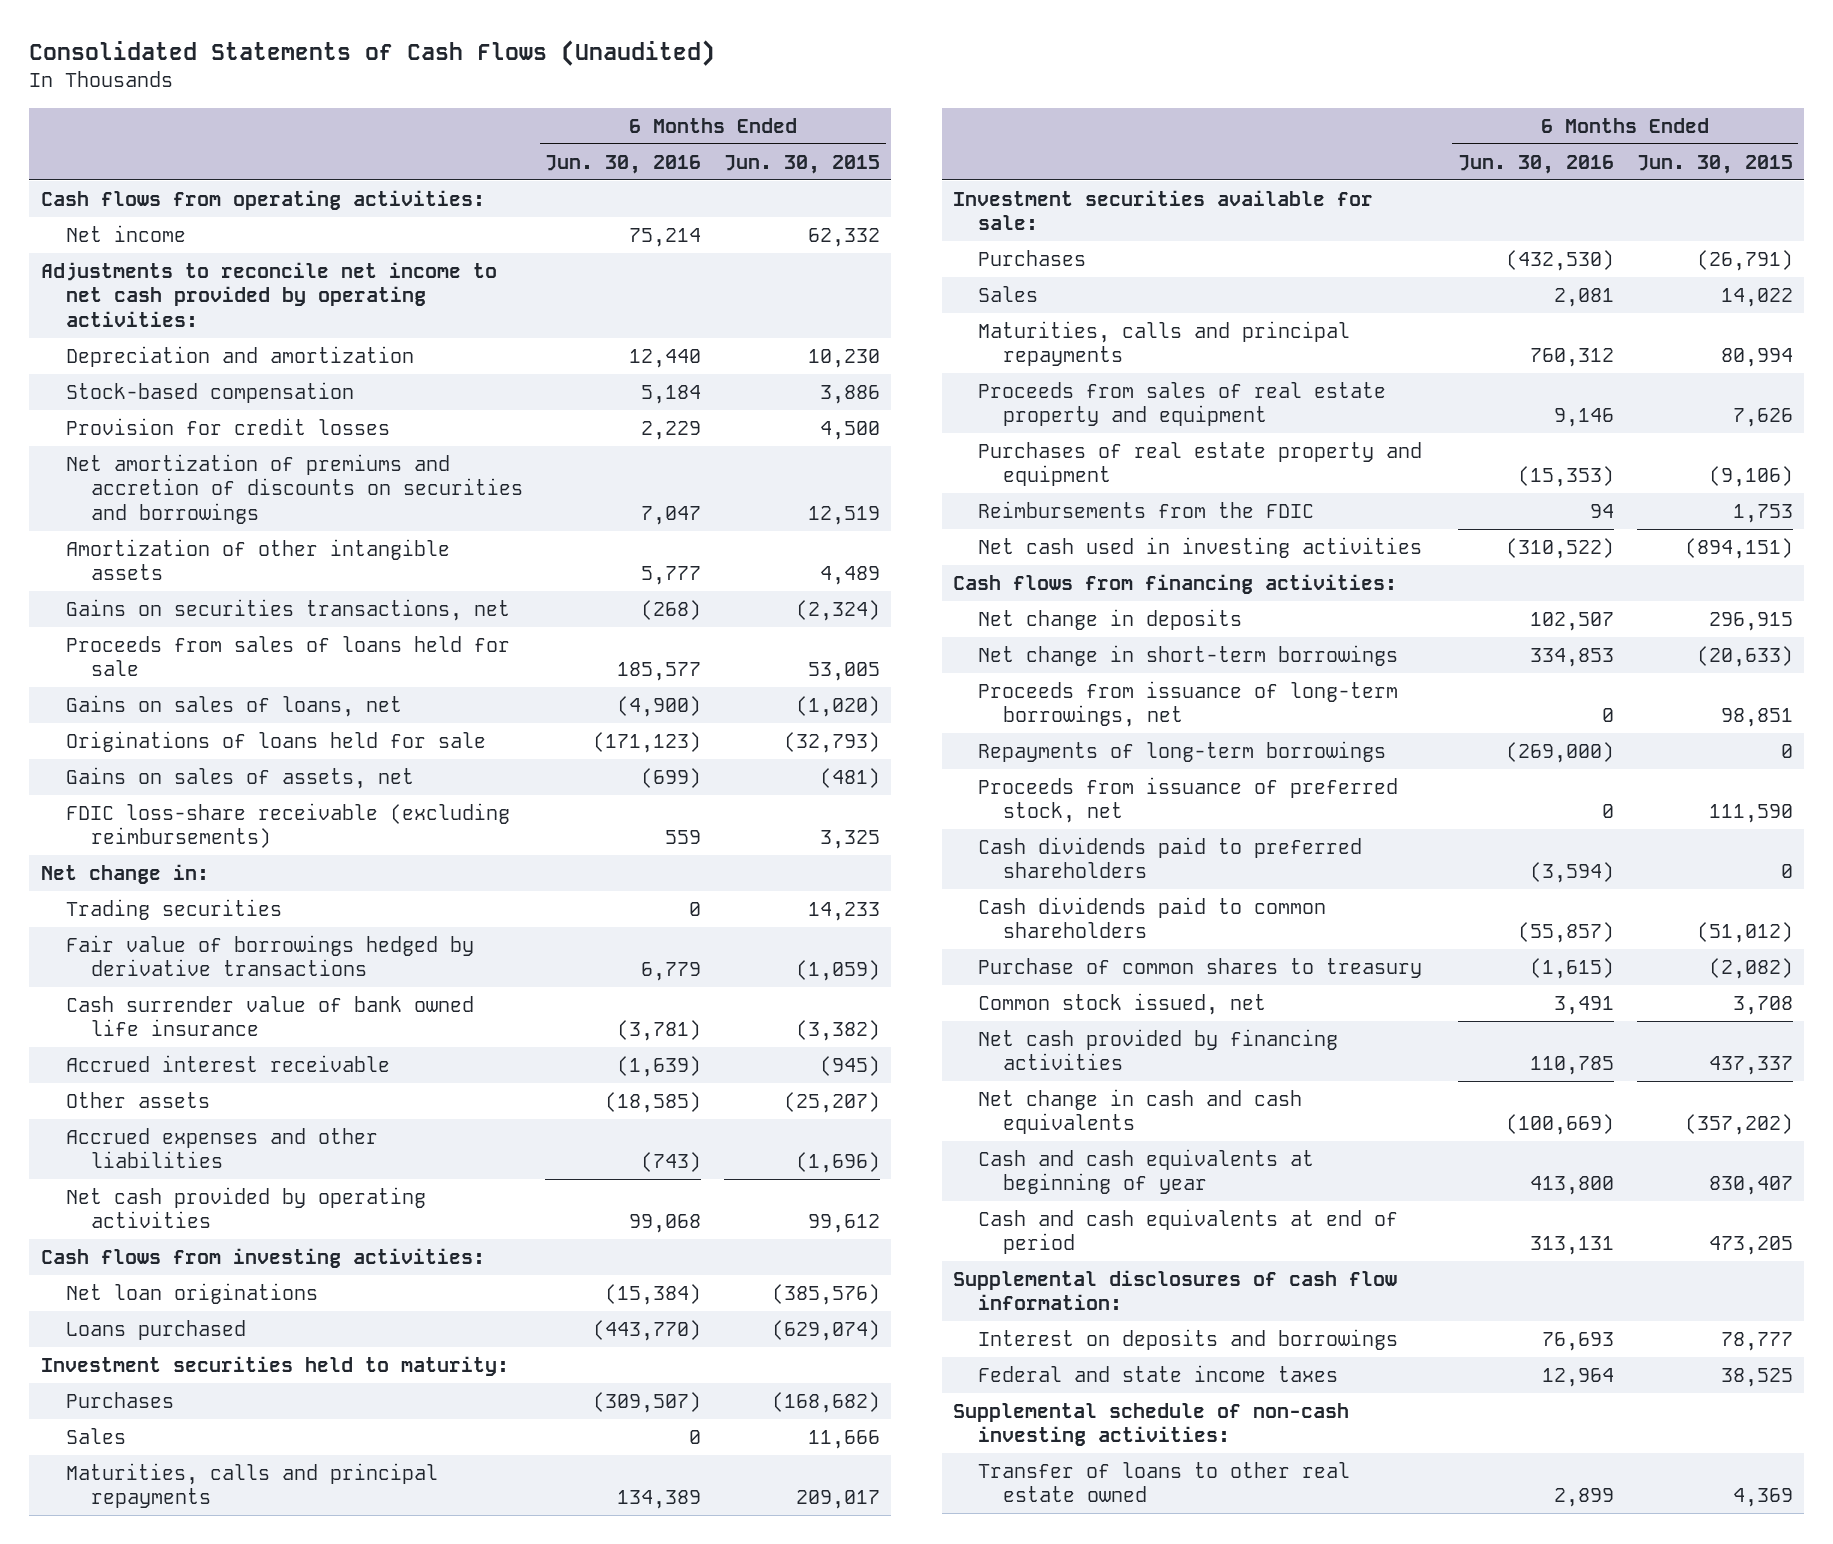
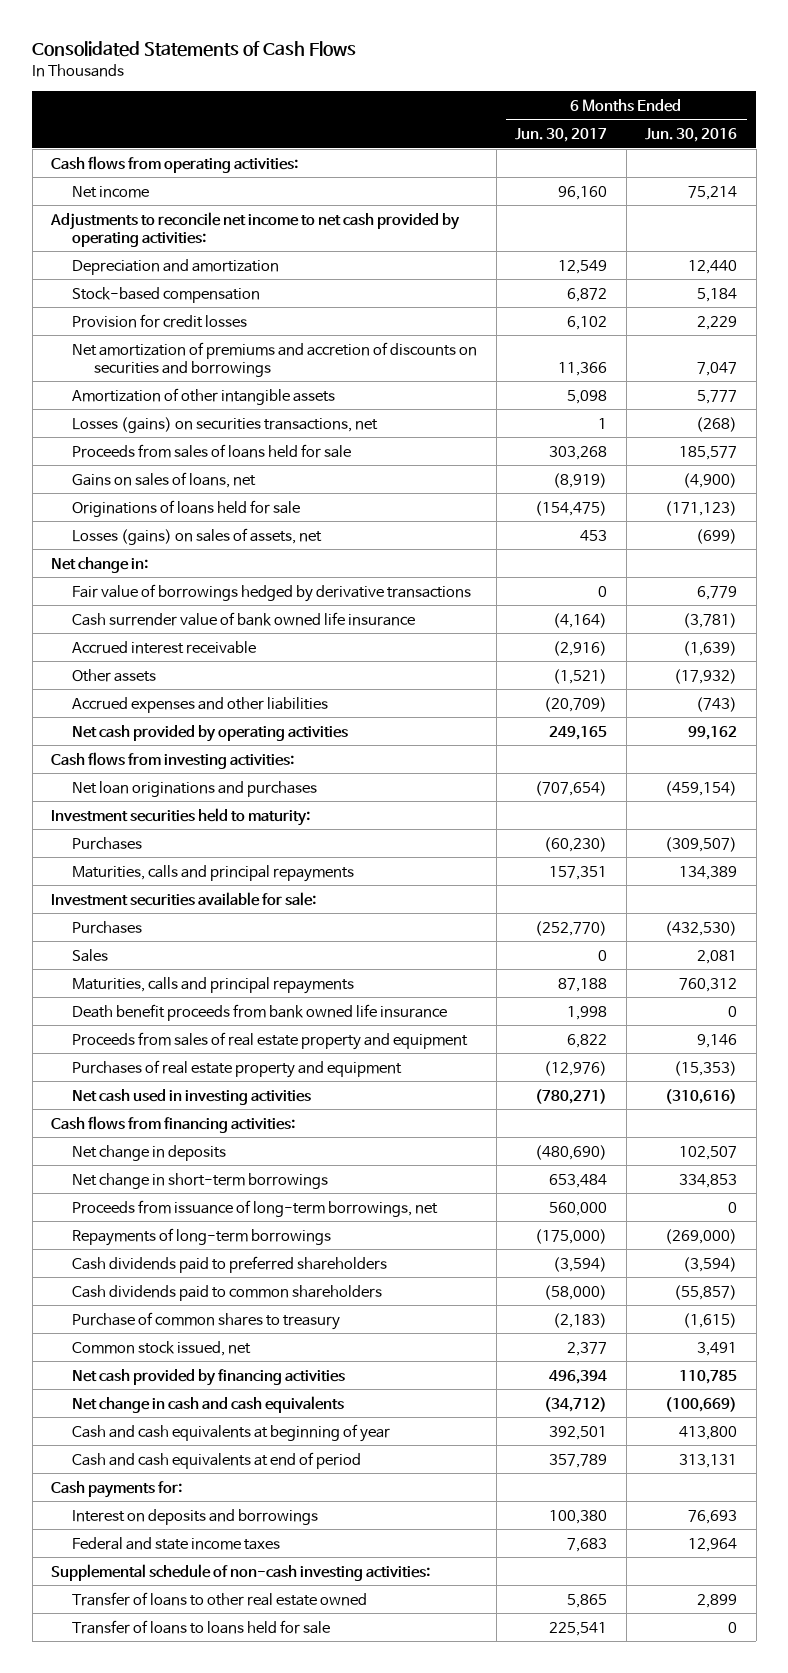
[29,40,716,67] Consolidated Statements of Cash Flows (Unaudited) -> [32,41,357,58] Consolidated Statements of Cash Flows
[724,154,881,174] Jun. 30, 2015 -> none
none -> [515,127,608,142] Jun. 30, 2017
[65,599,510,622] Gains on securities transactions, net -> [72,416,379,433] Losses (gains) on securities transactions, net
[65,803,510,849] FDIC loss-share receivable (excluding reimbursements) -> none
[65,767,414,790] Gains on sales of assets, net -> [72,527,323,545] Losses (gains) on sales of assets, net
[65,899,282,921] Trading securities -> none
[605,1092,702,1114] (18,585) -> [674,668,738,684] (17,932)
[629,1214,702,1234] 99,068 -> [688,725,738,740] 99,162
[65,1320,246,1341] Loans purchased -> none
[65,1283,318,1305] Net loan originations -> [72,780,318,797] Net loan originations and purchases
[605,1284,702,1306] (15,384) -> [665,780,738,796] (459,154)
[65,1428,126,1445] Sales -> none
none -> [72,1003,448,1021] Death benefit proceeds from bank owned life insurance
[978,501,1315,519] Reimbursements from the FDIC -> none
[1505,538,1614,560] (310,522) -> [665,1088,738,1104] (310,616)
[978,777,1399,824] Proceeds from issuance of preferred stock, net -> none
[953,1270,1398,1311] Supplemental disclosures of cash flow information: -> none
none -> [51,1480,183,1498] Cash payments for:
none -> [72,1619,331,1634] Transfer of loans to loans held for sale

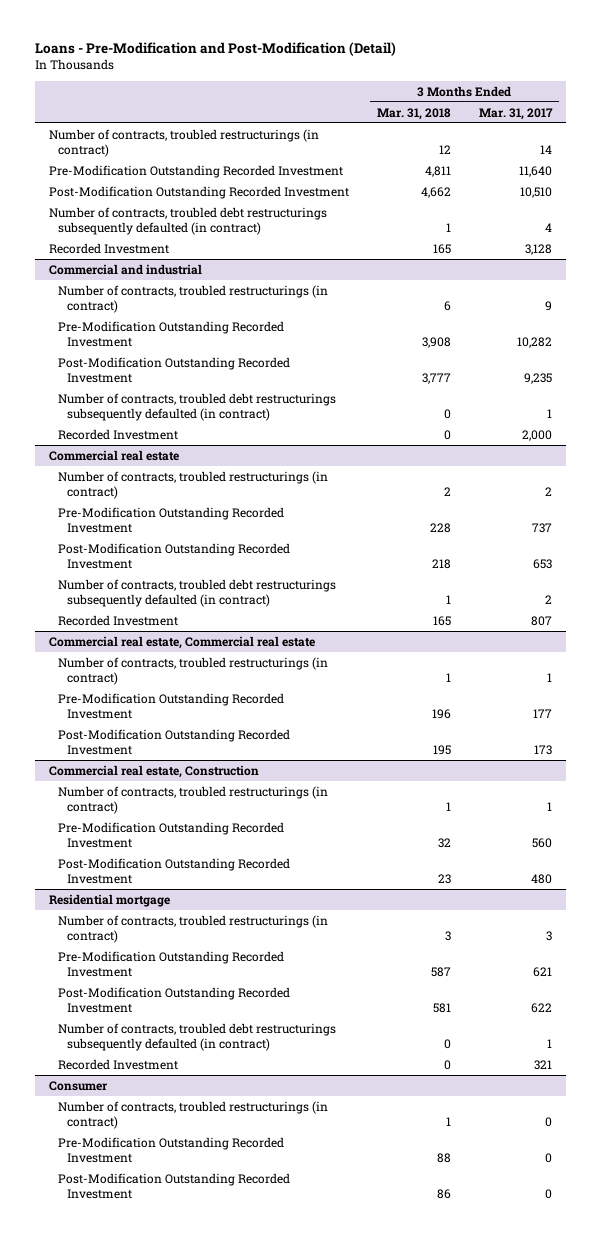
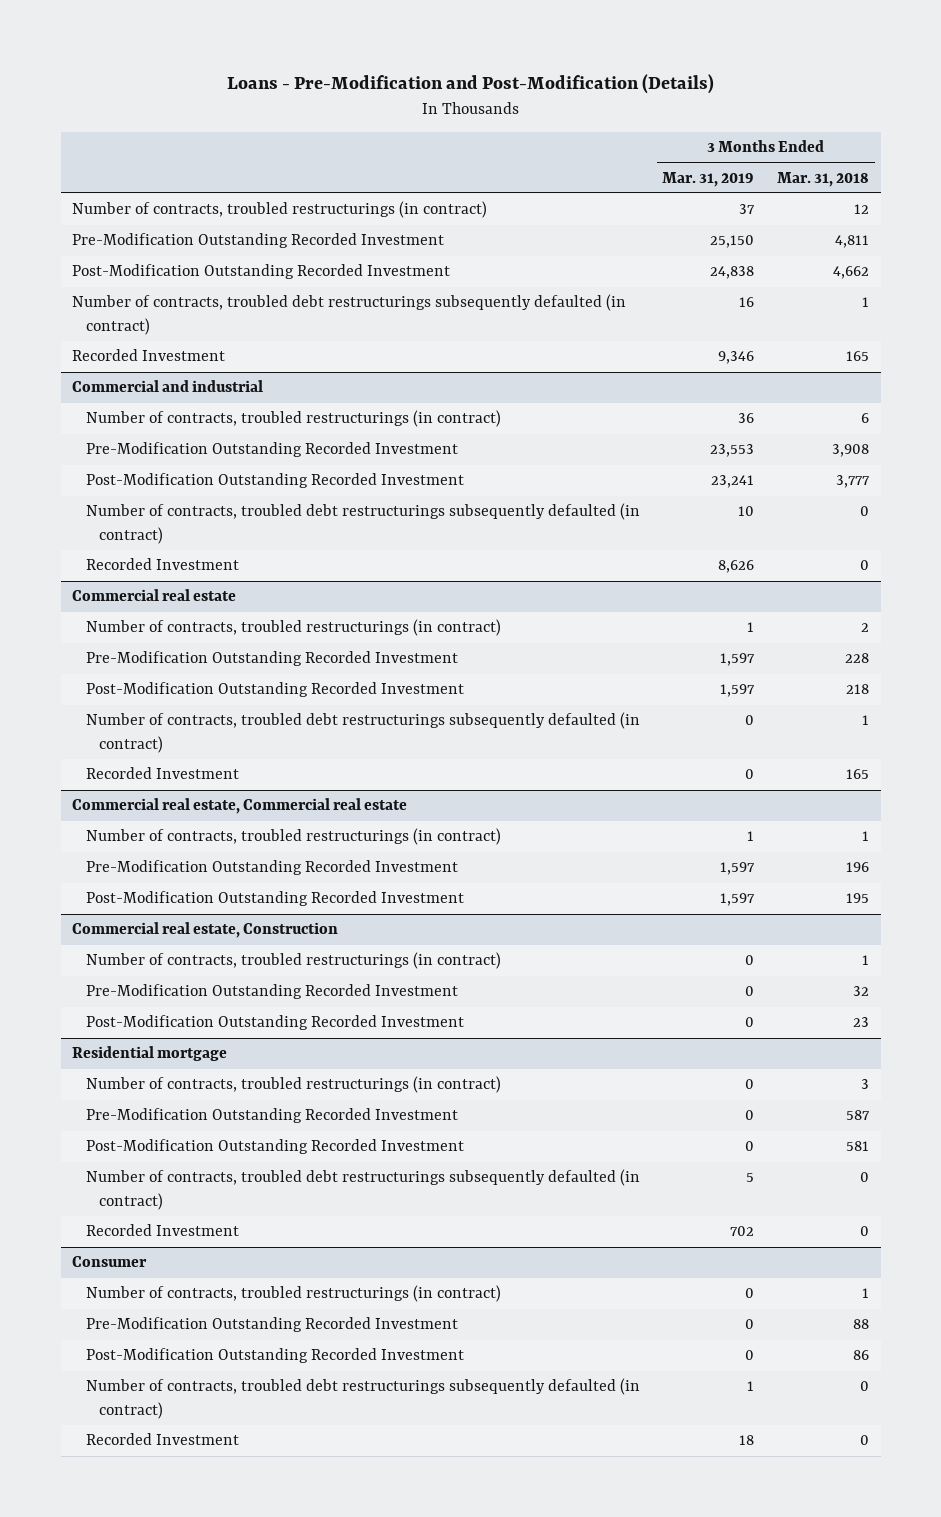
[34,42,396,57] Loans - Pre-Modification and Post-Modification (Detail) -> [226,74,714,95] Loans - Pre-Modification and Post-Modification (Details)
[478,107,553,120] Mar. 31, 2017 -> none
none -> [662,171,755,187] Mar. 31, 2019
none -> [85,1378,640,1419] Number of contracts, troubled debt restructurings subsequently defaulted (in contract)
none -> [85,1433,239,1446] Recorded Investment

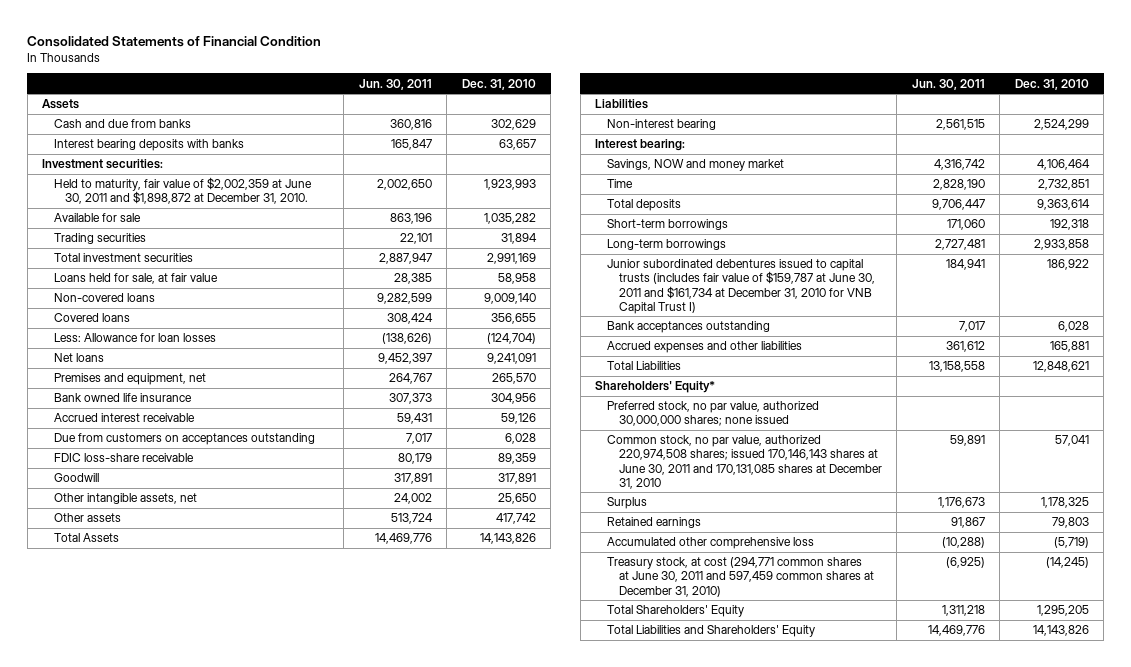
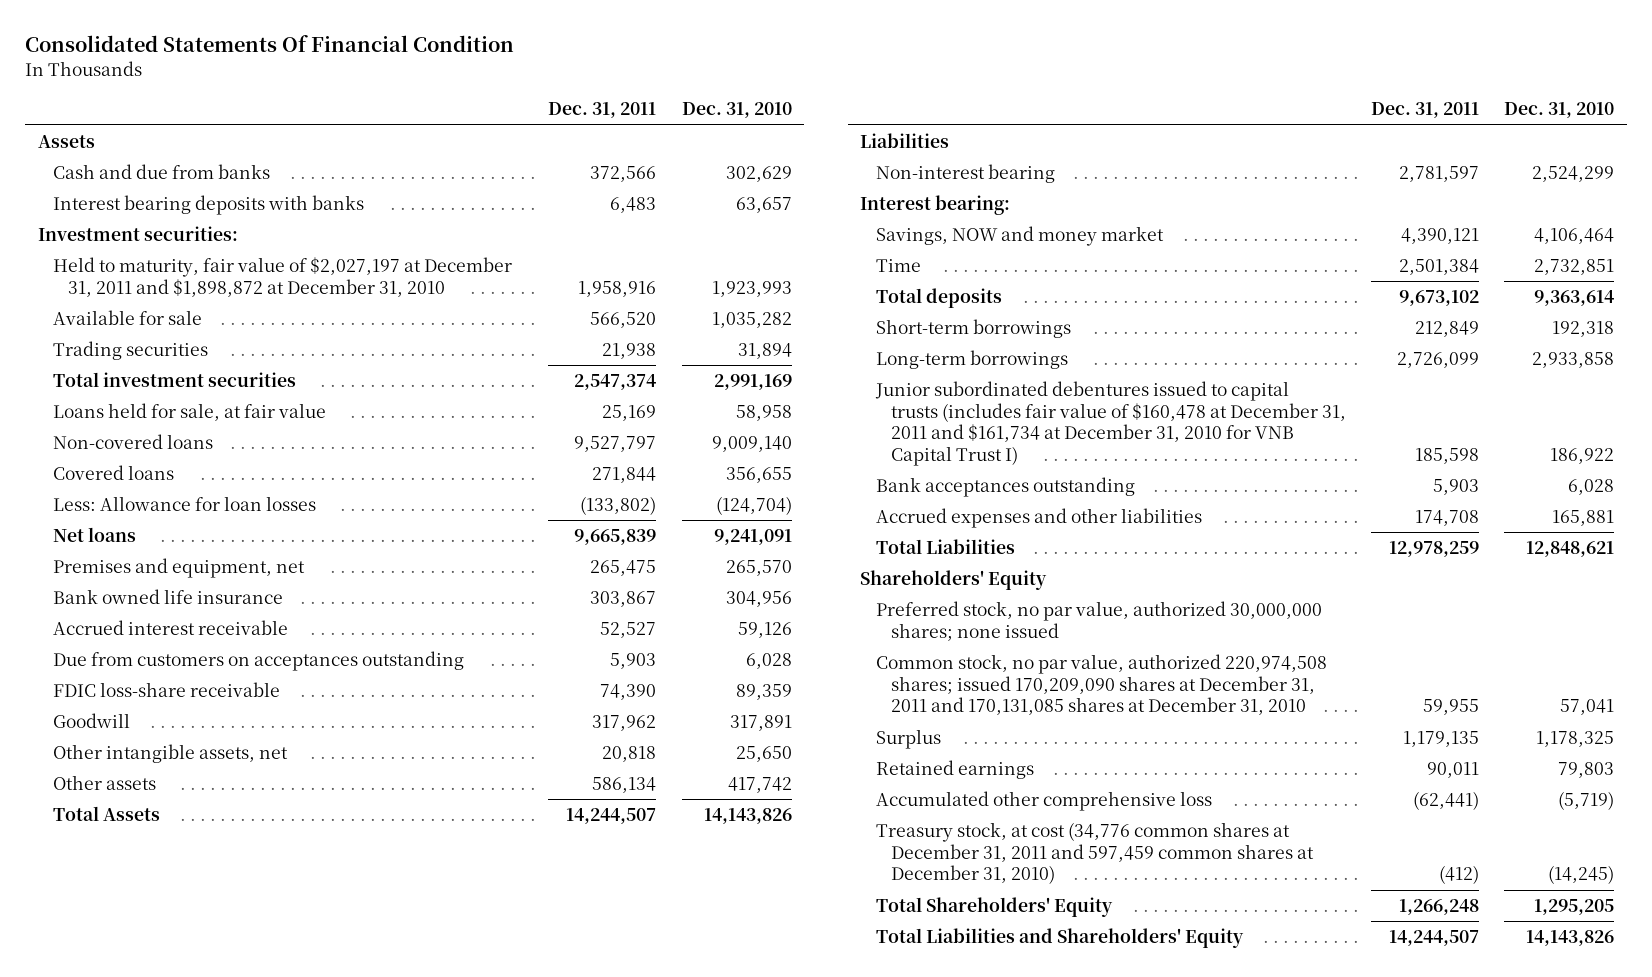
[27,35,322,47] Consolidated Statements of Financial Condition -> [25,35,515,53] Consolidated Statements Of Financial Condition
[358,78,432,90] Jun. 30, 2011 -> none
none -> [548,102,657,119] Dec. 31, 2011
[53,177,312,205] Held to maturity, fair value of $2,002,359 at June 30, 2011 and $1,898,872 at December 31, 2010. -> [53,256,513,297] Held to maturity, fair value of $2,027,197 at December 31, 2011 and $1,898,872 at December 31, 2010
[606,259,875,314] Junior subordinated debentures issued to capital trusts (includes fair value of $159,787 at June 30, 2011 and $161,734 at December 31, 2010 for VNB Capital Trust I) -> [874,380,1347,467] Junior subordinated debentures issued to capital trusts (includes fair value of $160,478 at December 31, 2011 and $161,734 at December 31, 2010 for VNB Capital Trust I)
[595,381,716,394] Shareholders' Equity* -> [860,569,1048,590] Shareholders' Equity
[606,435,882,489] Common stock, no par value, authorized 220,974,508 shares; issued 170,146,143 shares at June 30, 2011 and 170,131,085 shares at December 31, 2010 -> [875,653,1327,716] Common stock, no par value, authorized 220,974,508 shares; issued 170,209,090 shares at December 31, 2011 and 170,131,085 shares at December 31, 2010
[606,557,874,597] Treasury stock, at cost (294,771 common shares at June 30, 2011 and 597,459 common shares at December 31, 2010) -> [875,821,1315,885] Treasury stock, at cost (34,776 common shares at December 31, 2011 and 597,459 common shares at December 31, 2010)

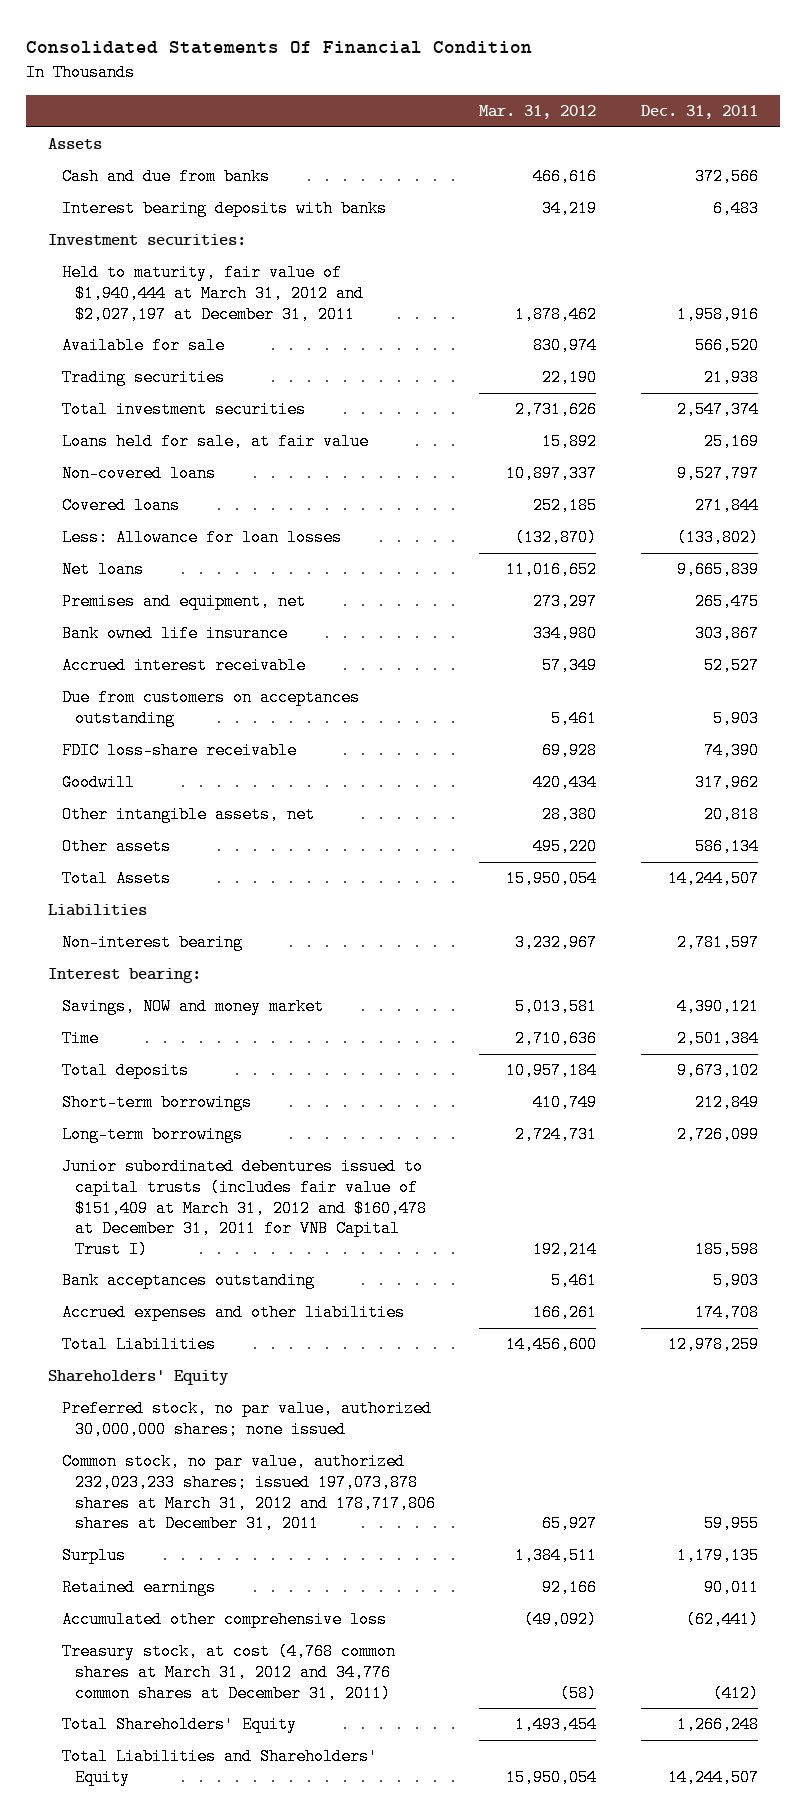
[681,102,792,119] Dec. 31, 2010 -> none
none -> [479,105,597,120] Mar. 31, 2012
[53,256,513,297] Held to maturity, fair value of $2,027,197 at December 31, 2011 and $1,898,872 at December 31, 2010 -> [61,264,365,323] Held to maturity, fair value of $1,940,444 at March 31, 2012 and $2,027,197 at December 31, 2011
[874,380,1347,467] Junior subordinated debentures issued to capital trusts (includes fair value of $160,478 at December 31, 2011 and $161,734 at December 31, 2010 for VNB Capital Trust I) -> [61,1158,428,1258] Junior subordinated debentures issued to capital trusts (includes fair value of $151,409 at March 31, 2012 and $160,478 at December 31, 2011 for VNB Capital Trust I)
[875,653,1327,716] Common stock, no par value, authorized 220,974,508 shares; issued 170,209,090 shares at December 31, 2011 and 170,131,085 shares at December 31, 2010 -> [61,1453,437,1533] Common stock, no par value, authorized 232,023,233 shares; issued 197,073,878 shares at March 31, 2012 and 178,717,806 shares at December 31, 2011
[875,821,1315,885] Treasury stock, at cost (34,776 common shares at December 31, 2011 and 597,459 common shares at December 31, 2010) -> [61,1643,396,1702] Treasury stock, at cost (4,768 common shares at March 31, 2012 and 34,776 common shares at December 31, 2011)

